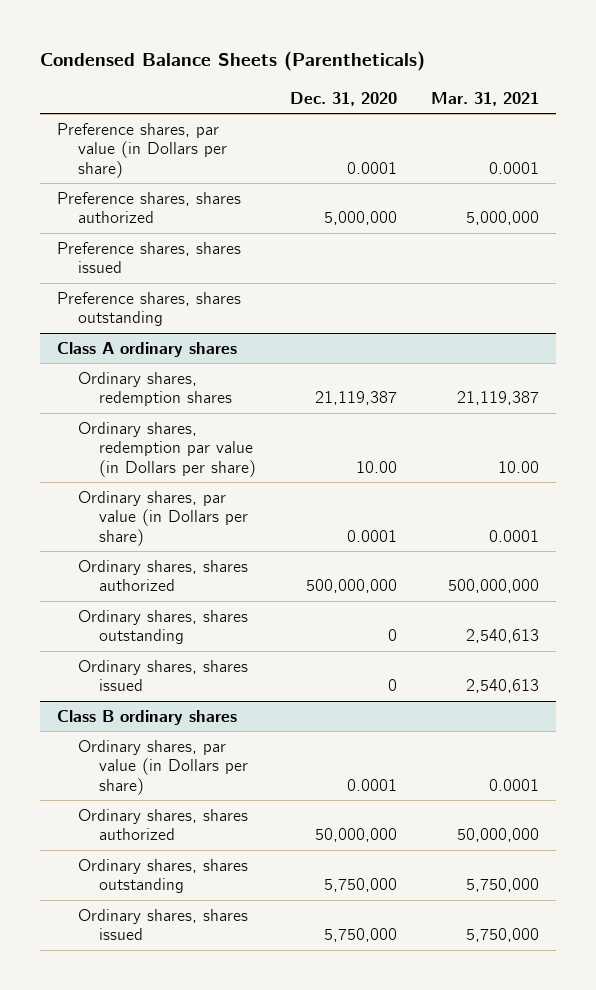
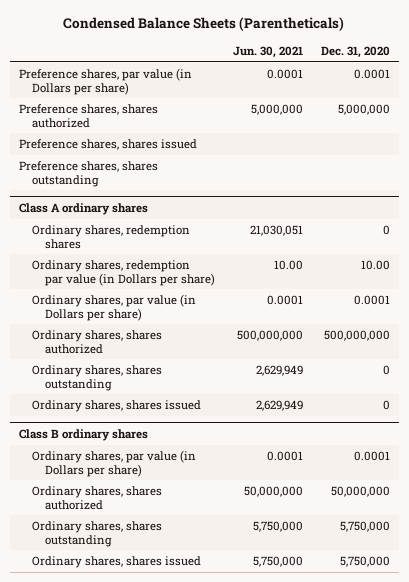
[431,91,540,106] Mar. 31, 2021 -> none
none -> [233,45,304,58] Jun. 30, 2021
[315,391,398,406] 21,119,387 -> [382,225,390,236] 0

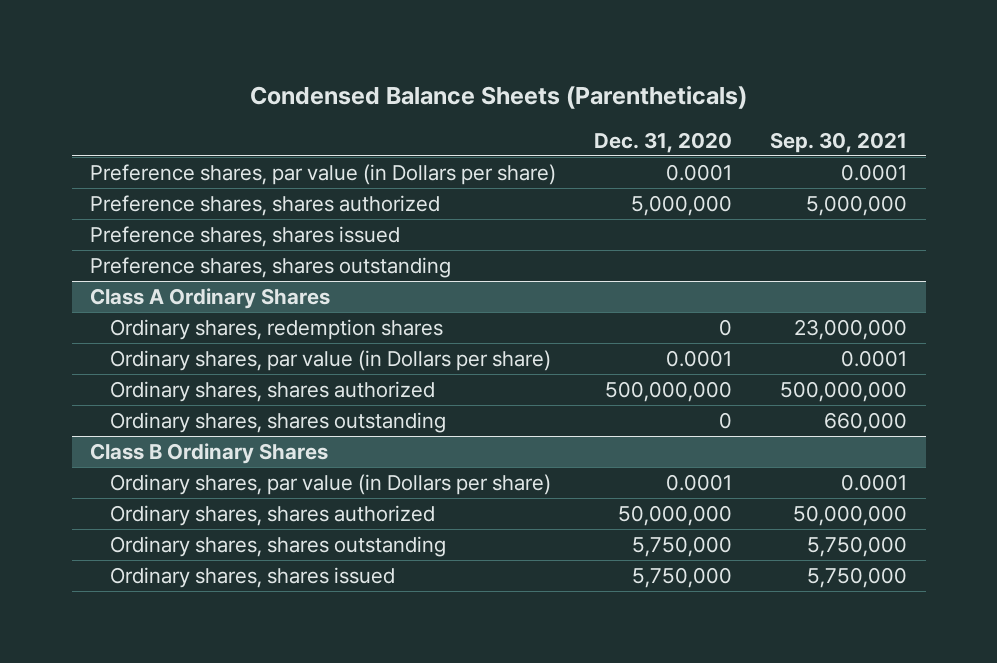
[233,45,304,58] Jun. 30, 2021 -> none
none -> [770,131,908,153] Sep. 30, 2021
[18,202,148,215] Class A ordinary shares -> [90,287,331,309] Class A Ordinary Shares
[32,260,216,286] Ordinary shares, redemption par value (in Dollars per share) -> none
[32,400,202,413] Ordinary shares, shares issued -> none
[18,428,148,441] Class B ordinary shares -> [90,442,329,464] Class B Ordinary Shares

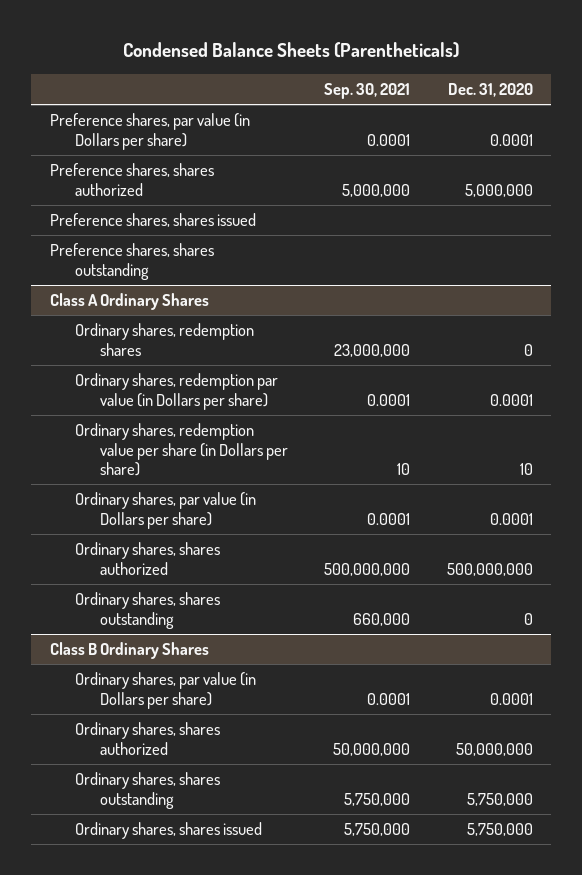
none -> [74,373,278,410] Ordinary shares, redemption par value (in Dollars per share)
none -> [74,423,288,477] Ordinary shares, redemption value per share (in Dollars per share)

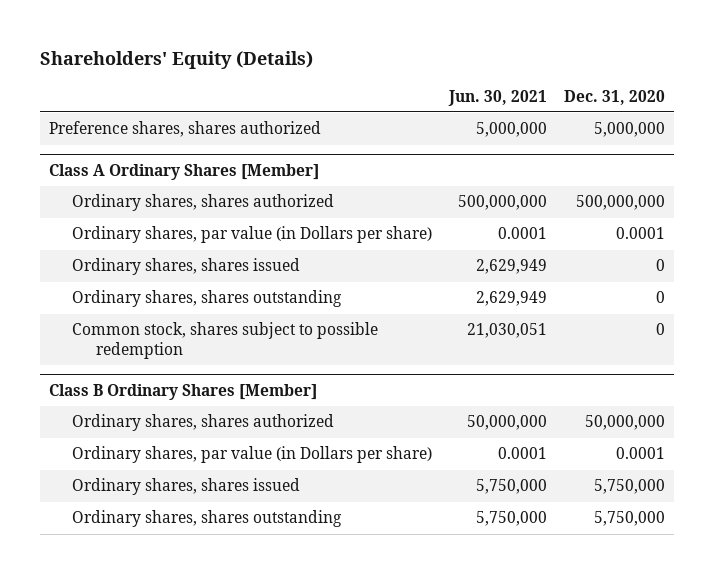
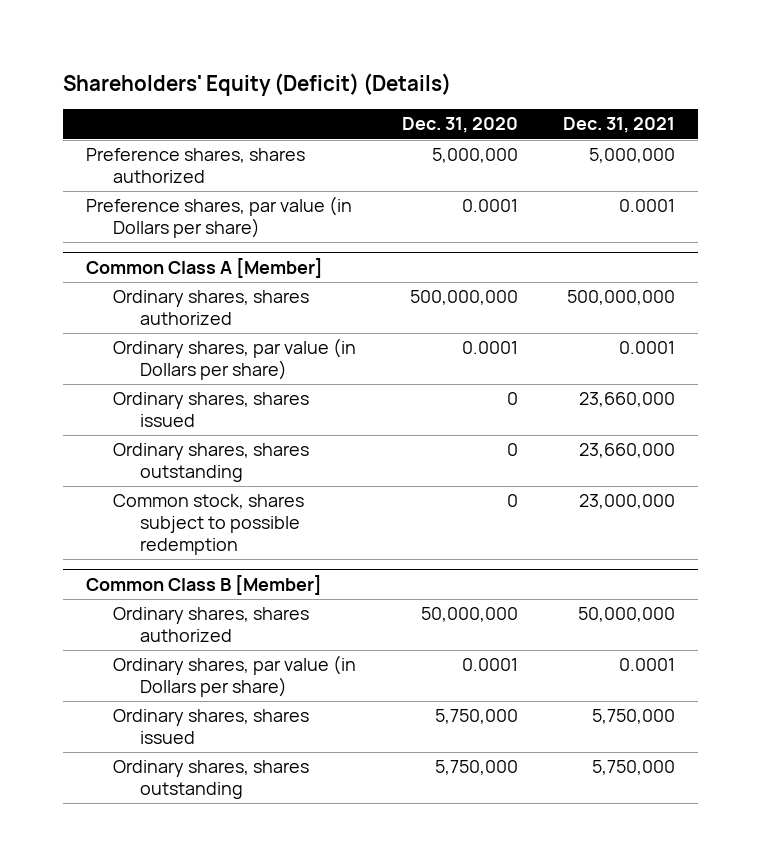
[40,50,314,69] Shareholders' Equity (Details) -> [63,73,452,97] Shareholders' Equity (Deficit) (Details)
[448,89,548,106] Jun. 30, 2021 -> none
none -> [563,117,676,134] Dec. 31, 2021
none -> [85,196,352,239] Preference shares, par value (in Dollars per share)
[48,163,319,180] Class A Ordinary Shares [Member] -> [85,258,323,279] Common Class A [Member]
[48,383,317,400] Class B Ordinary Shares [Member] -> [85,575,322,596] Common Class B [Member]

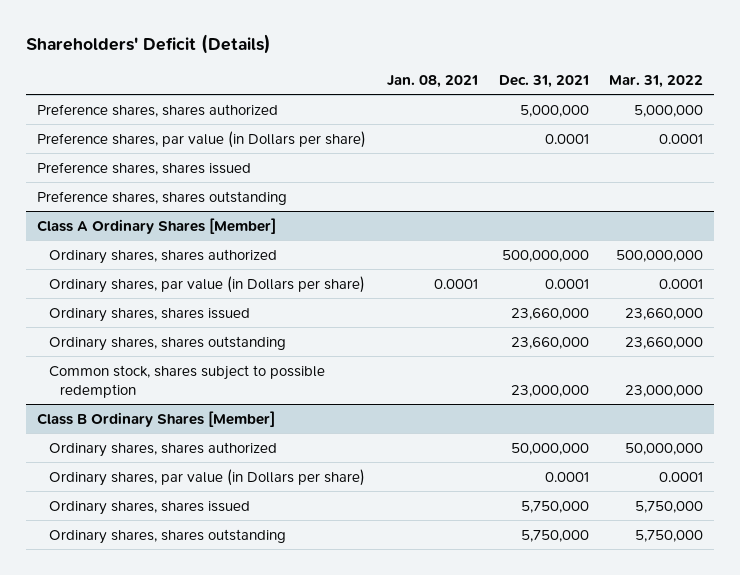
[63,73,452,97] Shareholders' Equity (Deficit) (Details) -> [26,34,272,55] Shareholders' Deficit (Details)
[401,117,518,134] Dec. 31, 2020 -> none
none -> [386,74,478,88] Jan. 08, 2021
none -> [609,74,704,88] Mar. 31, 2022
none -> [36,161,251,175] Preference shares, shares issued
none -> [36,190,287,205] Preference shares, shares outstanding
[85,258,323,279] Common Class A [Member] -> [36,217,276,234] Class A Ordinary Shares [Member]
[85,575,322,596] Common Class B [Member] -> [36,410,275,427] Class B Ordinary Shares [Member]

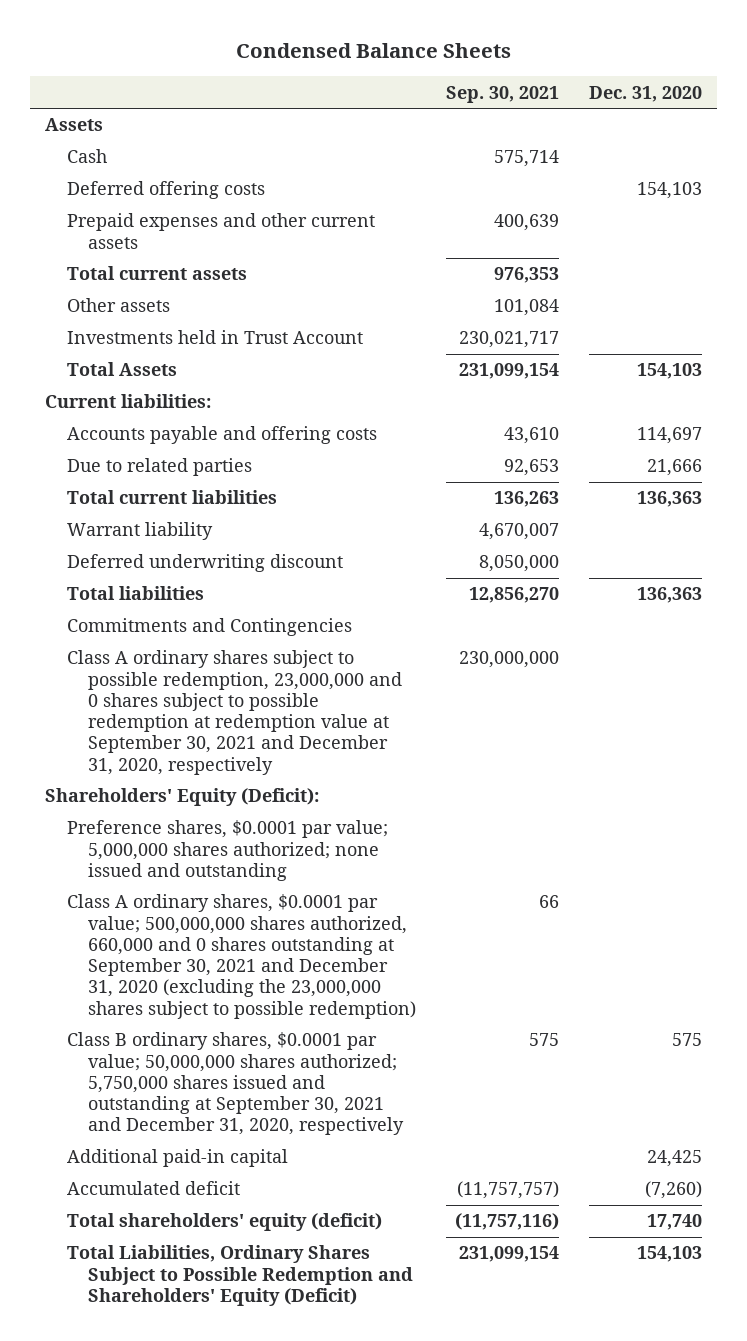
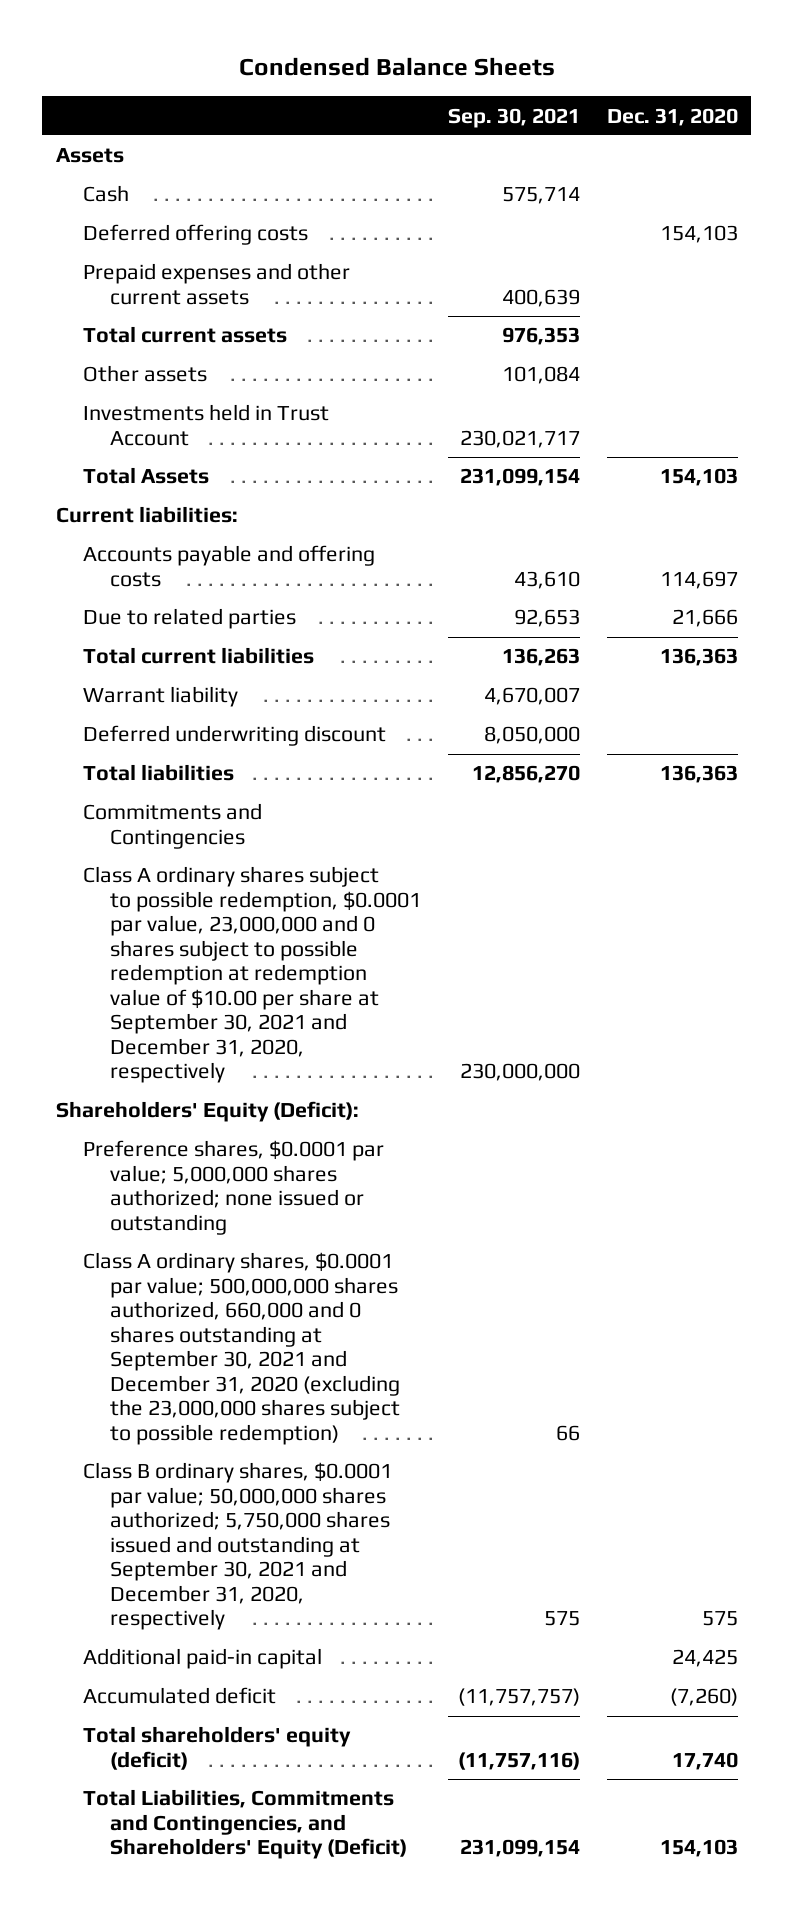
[66,650,403,775] Class A ordinary shares subject to possible redemption, 23,000,000 and 0 shares subject to possible redemption at redemption value at September 30, 2021 and December 31, 2020, respectively -> [82,866,421,1084] Class A ordinary shares subject to possible redemption, $0.0001 par value, 23,000,000 and 0 shares subject to possible redemption at redemption value of $10.00 per share at September 30, 2021 and December 31, 2020, respectively
[66,820,388,881] Preference shares, $0.0001 par value; 5,000,000 shares authorized; none issued and outstanding -> [82,1140,384,1235] Preference shares, $0.0001 par value; 5,000,000 shares authorized; none issued or outstanding
[66,1245,414,1306] Total Liabilities, Ordinary Shares Subject to Possible Redemption and Shareholders' Equity (Deficit) -> [82,1789,407,1860] Total Liabilities, Commitments and Contingencies, and Shareholders' Equity (Deficit)

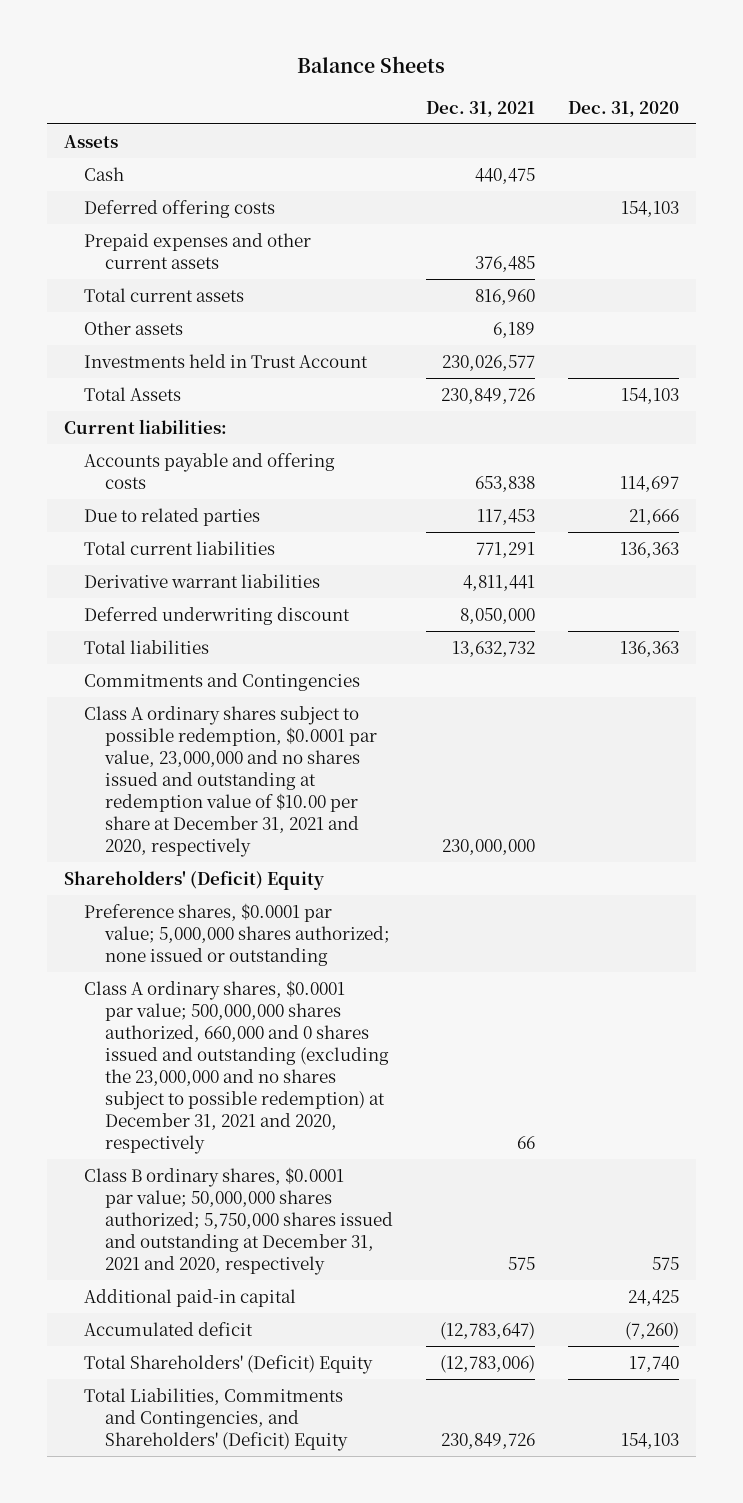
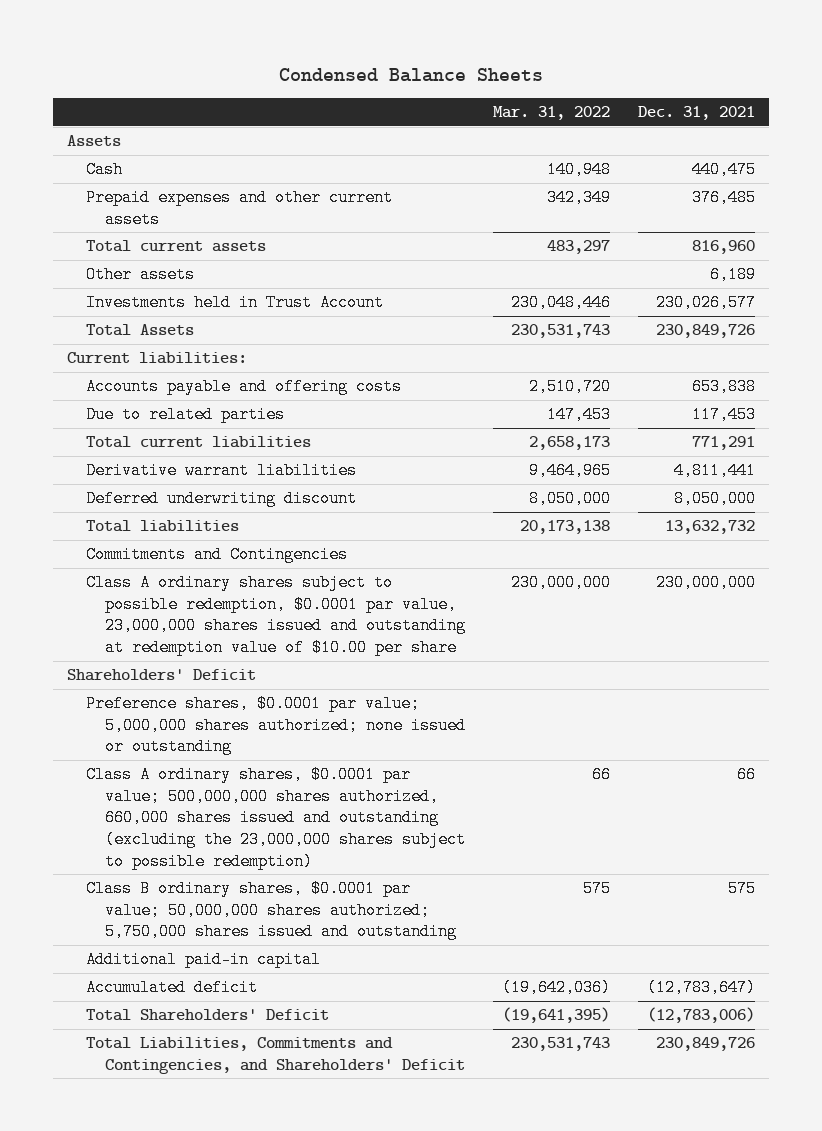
[297,56,446,74] Balance Sheets -> [279,67,544,82] Condensed Balance Sheets
[568,100,680,117] Dec. 31, 2020 -> none
none -> [493,106,611,121] Mar. 31, 2022
[84,199,276,218] Deferred offering costs -> none
[84,705,377,857] Class A ordinary shares subject to possible redemption, $0.0001 par value, 23,000,000 and no shares issued and outstanding at redemption value of $10.00 per share at December 31, 2021 and 2020, respectively -> [86,574,467,657] Class A ordinary shares subject to possible redemption, $0.0001 par value, 23,000,000 shares issued and outstanding at redemption value of $10.00 per share
[63,869,324,890] Shareholders' (Deficit) Equity -> [67,669,257,682] Shareholders' Deficit
[84,979,389,1154] Class A ordinary shares, $0.0001 par value; 500,000,000 shares authorized, 660,000 and 0 shares issued and outstanding (excluding the 23,000,000 and no shares subject to possible redemption) at December 31, 2021 and 2020, respectively -> [86,766,467,870] Class A ordinary shares, $0.0001 par value; 500,000,000 shares authorized, 660,000 shares issued and outstanding (excluding the 23,000,000 shares subject to possible redemption)
[84,1166,393,1275] Class B ordinary shares, $0.0001 par value; 50,000,000 shares authorized; 5,750,000 shares issued and outstanding at December 31, 2021 and 2020, respectively -> [86,880,458,941] Class B ordinary shares, $0.0001 par value; 50,000,000 shares authorized; 5,750,000 shares issued and outstanding
[84,1354,374,1374] Total Shareholders' (Deficit) Equity -> [86,1009,330,1022] Total Shareholders' Deficit
[84,1387,348,1451] Total Liabilities, Commitments and Contingencies, and Shareholders' (Deficit) Equity -> [86,1037,466,1074] Total Liabilities, Commitments and Contingencies, and Shareholders' Deficit

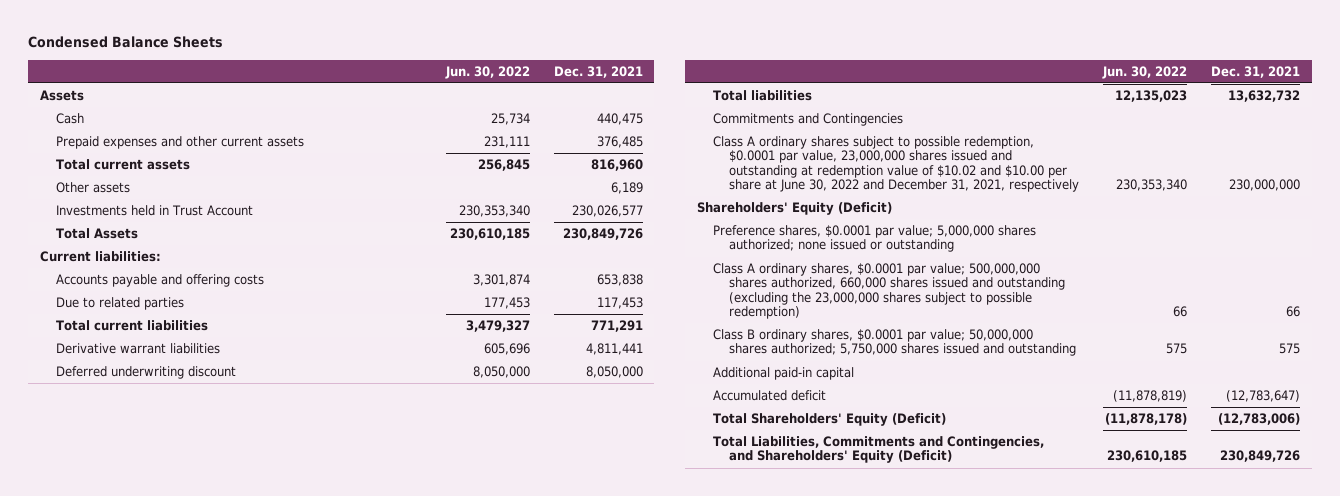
[493,106,611,121] Mar. 31, 2022 -> none
none -> [444,65,530,79] Jun. 30, 2022
[86,574,467,657] Class A ordinary shares subject to possible redemption, $0.0001 par value, 23,000,000 shares issued and outstanding at redemption value of $10.00 per share -> [713,136,1080,193] Class A ordinary shares subject to possible redemption, $0.0001 par value, 23,000,000 shares issued and outstanding at redemption value of $10.02 and $10.00 per share at June 30, 2022 and December 31, 2021, respectively
[67,669,257,682] Shareholders' Deficit -> [697,202,893,216] Shareholders' Equity (Deficit)
[86,1009,330,1022] Total Shareholders' Deficit -> [713,413,947,427] Total Shareholders' Equity (Deficit)
[86,1037,466,1074] Total Liabilities, Commitments and Contingencies, and Shareholders' Deficit -> [713,436,1045,464] Total Liabilities, Commitments and Contingencies, and Shareholders' Equity (Deficit)

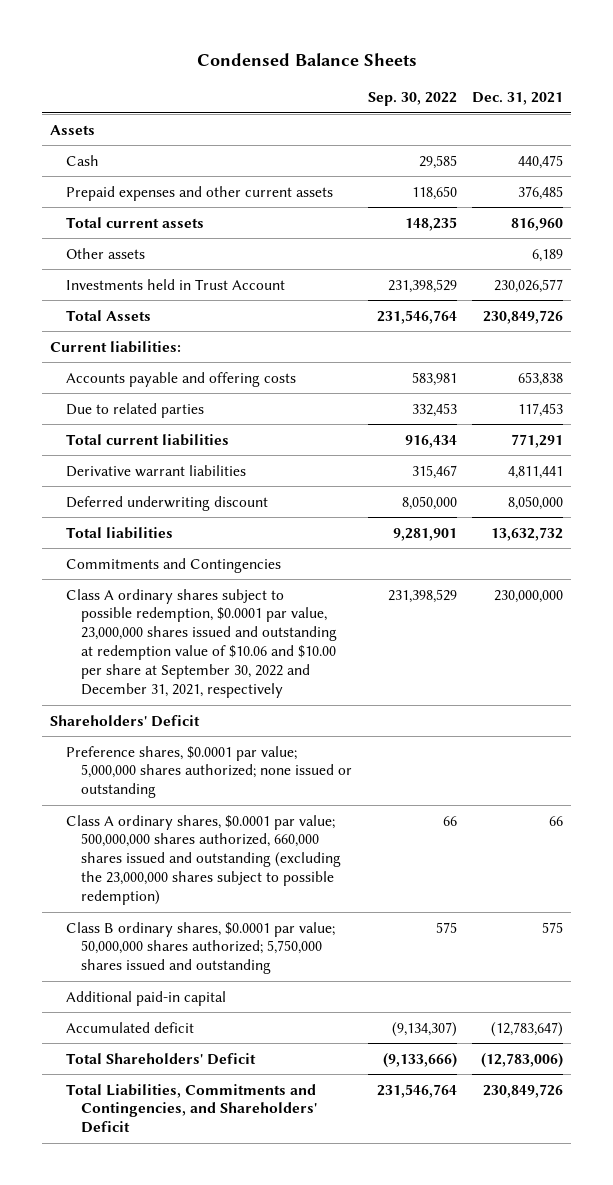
[444,65,530,79] Jun. 30, 2022 -> none
none -> [367,92,457,107] Sep. 30, 2022
[713,136,1080,193] Class A ordinary shares subject to possible redemption, $0.0001 par value, 23,000,000 shares issued and outstanding at redemption value of $10.02 and $10.00 per share at June 30, 2022 and December 31, 2021, respectively -> [65,588,338,699] Class A ordinary shares subject to possible redemption, $0.0001 par value, 23,000,000 shares issued and outstanding at redemption value of $10.06 and $10.00 per share at September 30, 2022 and December 31, 2021, respectively
[697,202,893,216] Shareholders' Equity (Deficit) -> [50,714,201,727] Shareholders' Deficit
[713,413,947,427] Total Shareholders' Equity (Deficit) -> [65,1052,256,1065] Total Shareholders' Deficit
[713,436,1045,464] Total Liabilities, Commitments and Contingencies, and Shareholders' Equity (Deficit) -> [65,1083,318,1134] Total Liabilities, Commitments and Contingencies, and Shareholders' Deficit

